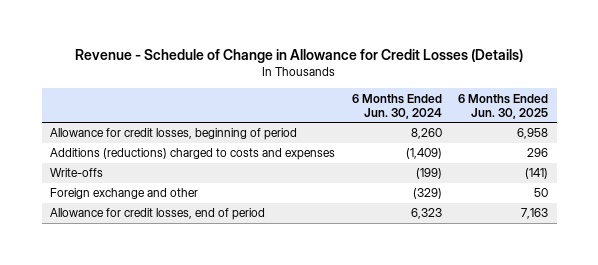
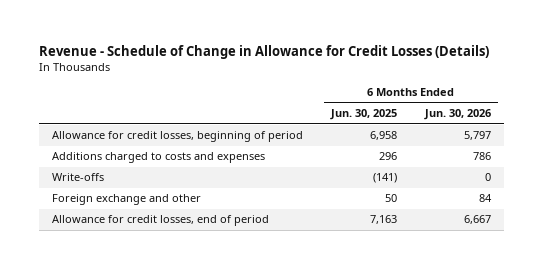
[351,93,442,119] 6 Months Ended Jun. 30, 2024 -> none
none -> [423,109,491,121] Jun. 30, 2026
[49,148,335,161] Additions (reductions) charged to costs and expenses -> [52,152,266,164] Additions charged to costs and expenses

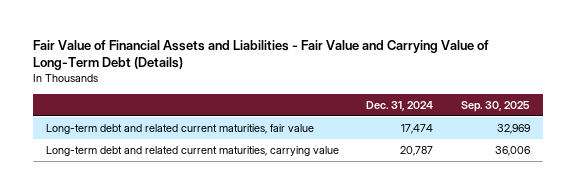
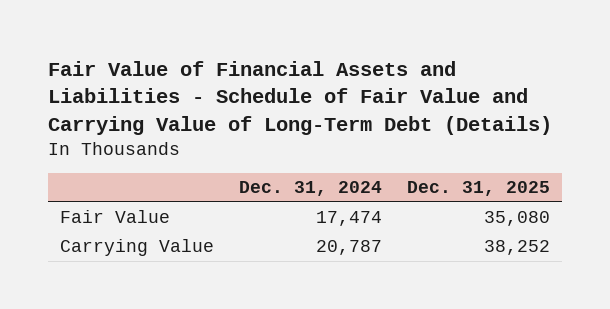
[32,39,489,71] Fair Value of Financial Assets and Liabilities - Fair Value and Carrying Value of Long-Term Debt (Details) -> [47,60,552,135] Fair Value of Financial Assets and Liabilities - Schedule of Fair Value and Carrying Value of Long-Term Debt (Details)
[460,100,530,112] Sep. 30, 2025 -> none
none -> [406,181,550,197] Dec. 31, 2025
[46,124,315,135] Long-term debt and related current maturities, fair value -> [60,210,171,224] Fair Value
[46,146,340,157] Long-term debt and related current maturities, carrying value -> [60,239,215,257] Carrying Value

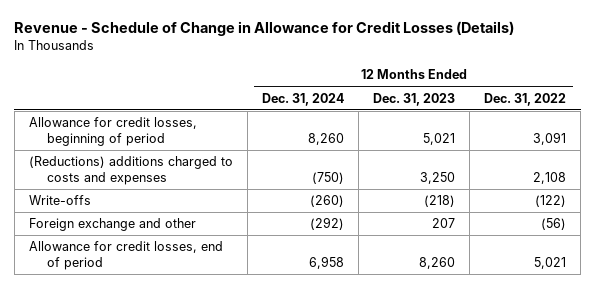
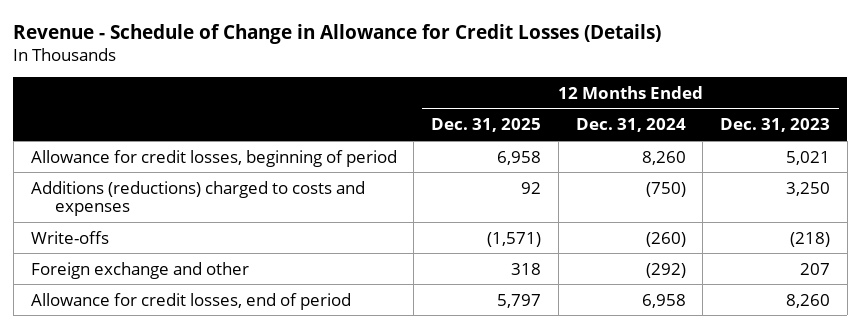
[483,92,566,106] Dec. 31, 2022 -> none
none -> [431,118,542,133] Dec. 31, 2025
[28,156,233,185] (Reductions) additions charged to costs and expenses -> [30,180,365,217] Additions (reductions) charged to costs and expenses

